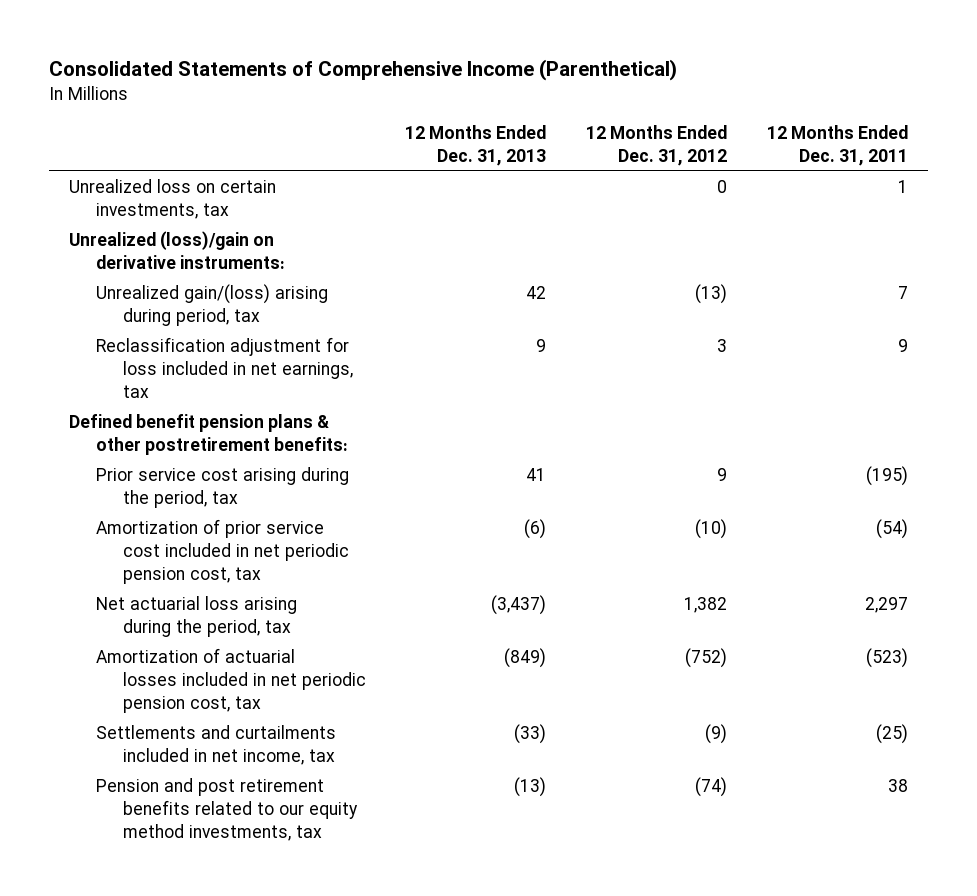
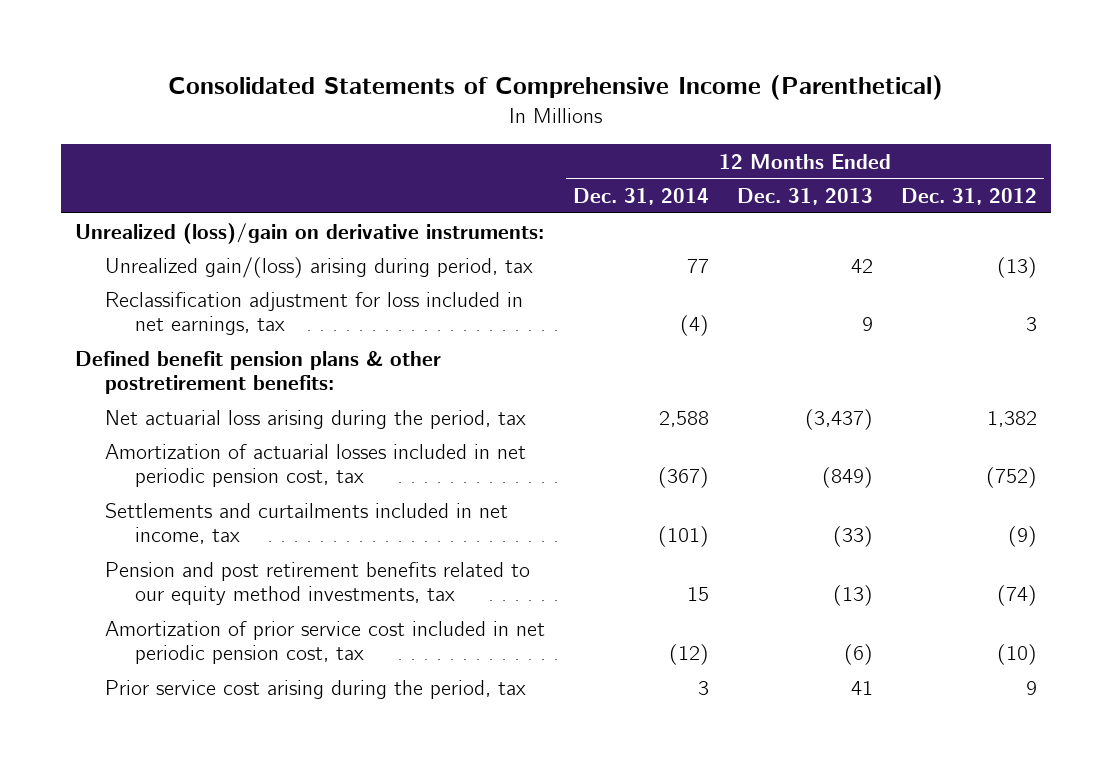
[766,125,908,167] 12 Months Ended Dec. 31, 2011 -> none
none -> [572,188,709,206] Dec. 31, 2014
[68,179,276,220] Unrealized loss on certain investments, tax -> none
[95,519,349,584] Amortization of prior service cost included in net periodic pension cost, tax -> [104,620,545,665] Amortization of prior service cost included in net periodic pension cost, tax
[95,467,349,509] Prior service cost arising during the period, tax -> [104,679,526,699] Prior service cost arising during the period, tax

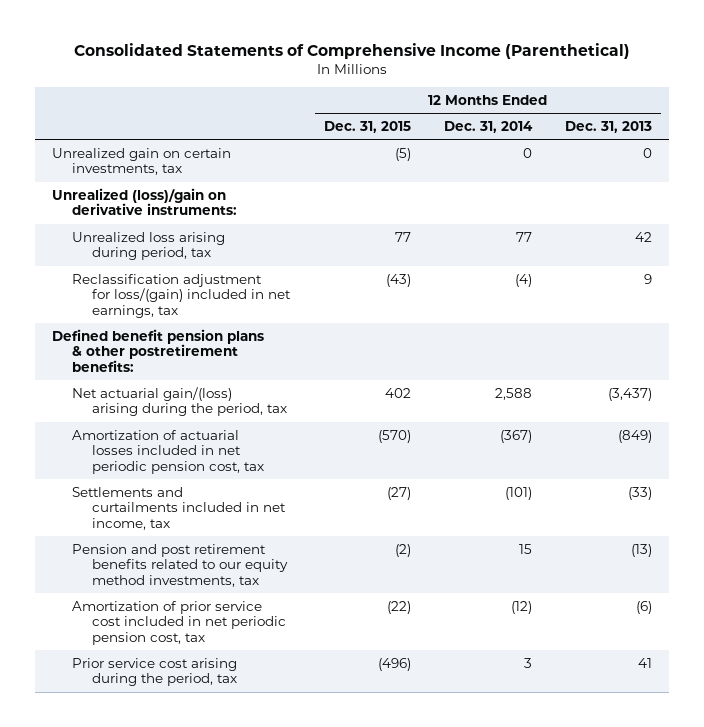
[900,188,1037,206] Dec. 31, 2012 -> none
none -> [323,121,411,134] Dec. 31, 2015
none -> [51,147,231,176] Unrealized gain on certain investments, tax
[104,256,533,278] Unrealized gain/(loss) arising during period, tax -> [72,231,226,261] Unrealized loss arising during period, tax
[104,291,523,336] Reclassification adjustment for loss included in net earnings, tax -> [72,273,292,319] Reclassification adjustment for loss/(gain) included in net earnings, tax
[104,409,526,429] Net actuarial loss arising during the period, tax -> [72,386,288,417] Net actuarial gain/(loss) arising during the period, tax

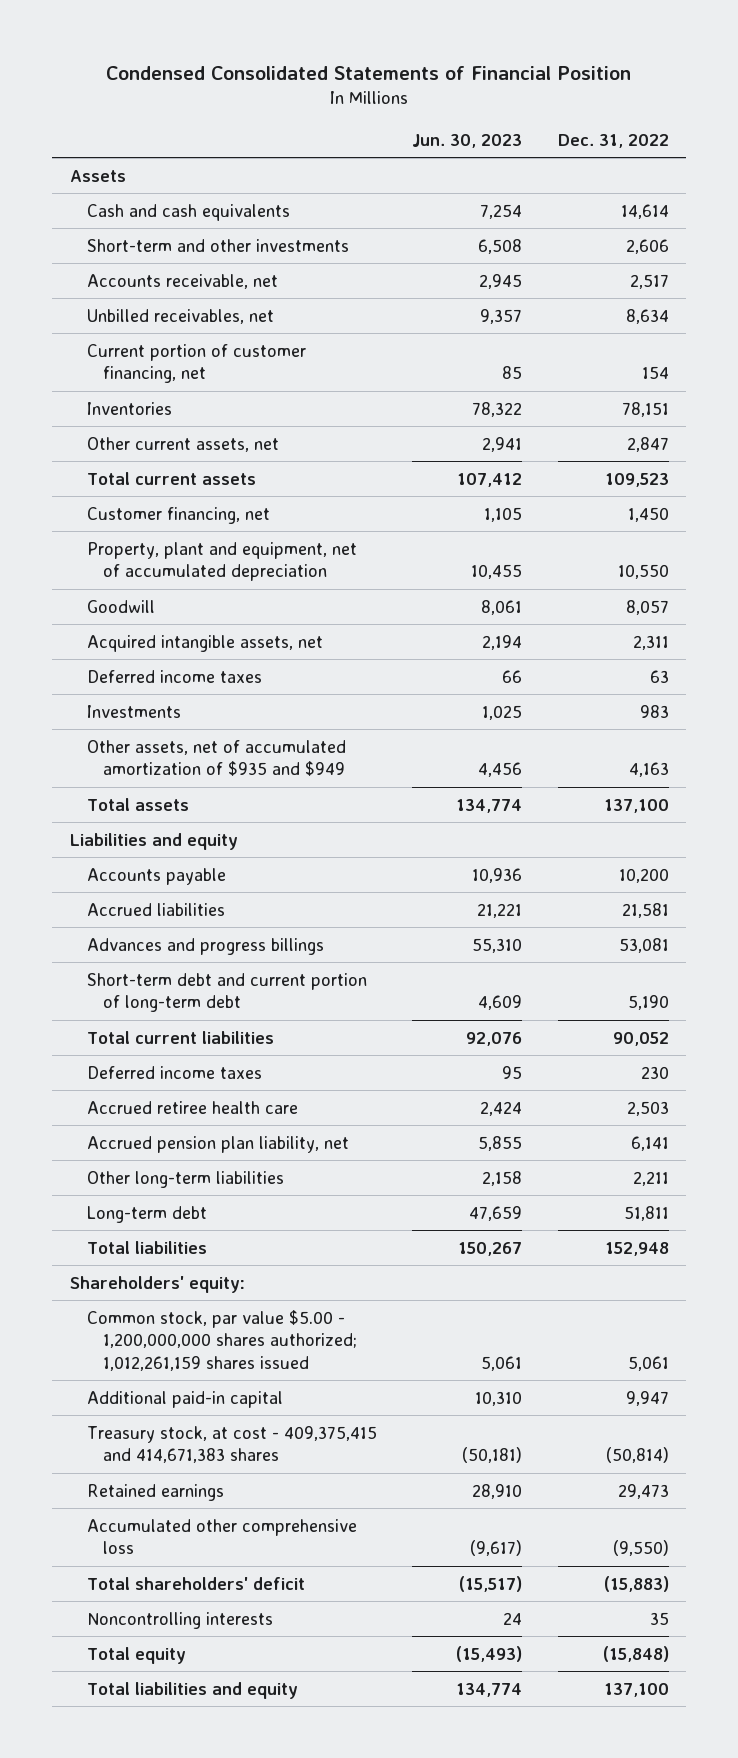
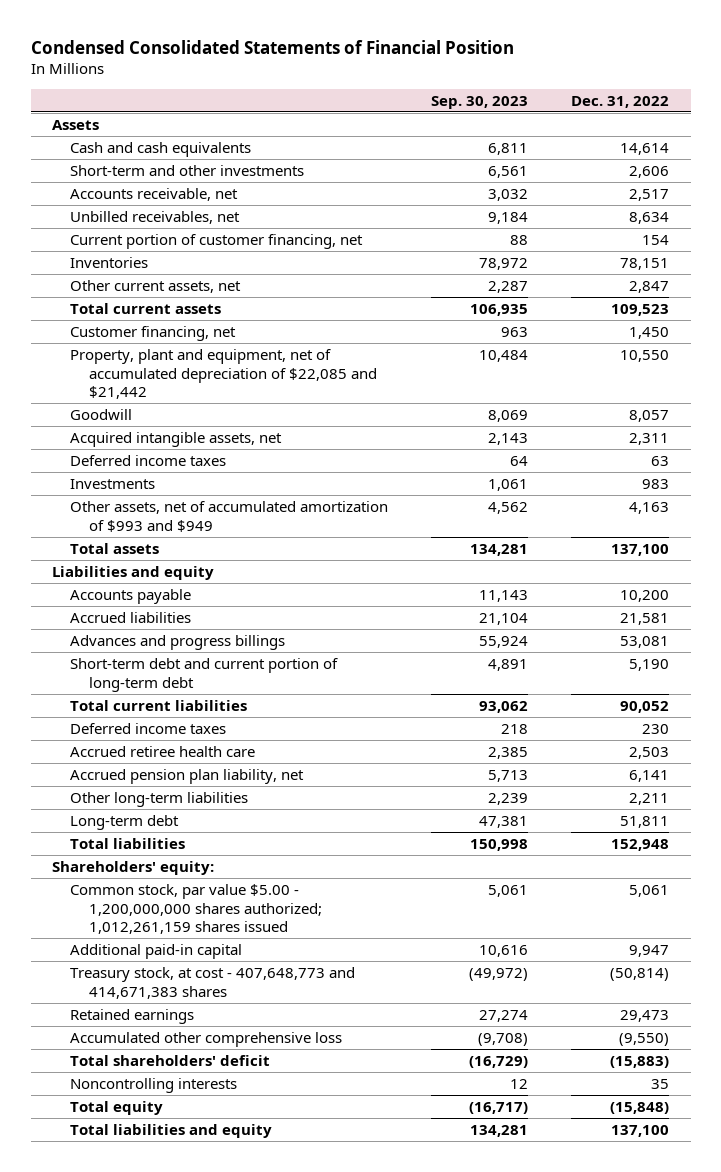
[412,133,523,148] Jun. 30, 2023 -> none
none -> [431,95,529,109] Sep. 30, 2023
[86,541,357,582] Property, plant and equipment, net of accumulated depreciation -> [70,348,377,400] Property, plant and equipment, net of accumulated depreciation of $22,085 and $21,442
[86,739,346,777] Other assets, net of accumulated amortization of $935 and $949 -> [70,500,389,532] Other assets, net of accumulated amortization of $993 and $949
[86,1425,377,1464] Treasury stock, at cost - 409,375,415 and 414,671,383 shares -> [70,966,356,999] Treasury stock, at cost - 407,648,773 and 414,671,383 shares

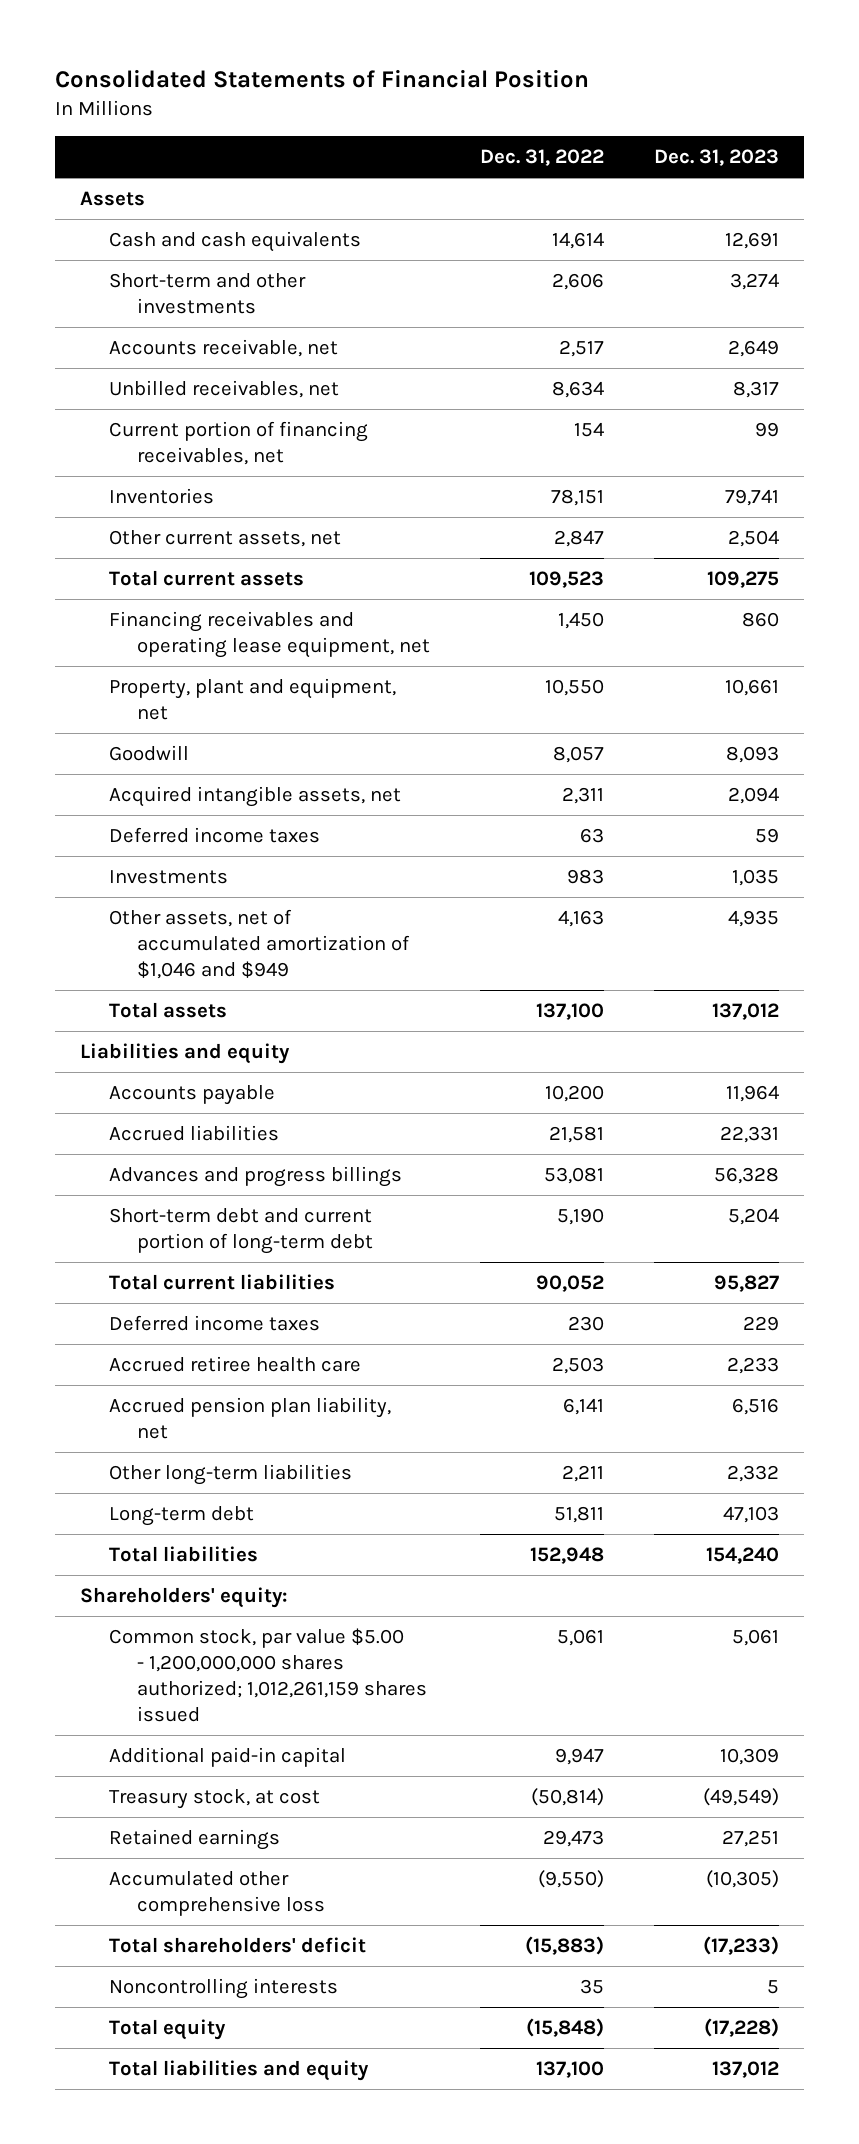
[30,39,514,54] Condensed Consolidated Statements of Financial Position -> [55,69,590,89] Consolidated Statements of Financial Position
[431,95,529,109] Sep. 30, 2023 -> none
none -> [653,149,779,167] Dec. 31, 2023
[70,233,364,249] Current portion of customer financing, net -> [108,421,368,465] Current portion of financing receivables, net
[70,325,237,341] Customer financing, net -> [108,611,430,658] Financing receivables and operating lease equipment, net
[70,348,377,400] Property, plant and equipment, net of accumulated depreciation of $22,085 and $21,442 -> [108,678,396,720] Property, plant and equipment, net
[70,500,389,532] Other assets, net of accumulated amortization of $993 and $949 -> [108,909,410,979] Other assets, net of accumulated amortization of $1,046 and $949
[70,966,356,999] Treasury stock, at cost - 407,648,773 and 414,671,383 shares -> [108,1789,320,1810] Treasury stock, at cost

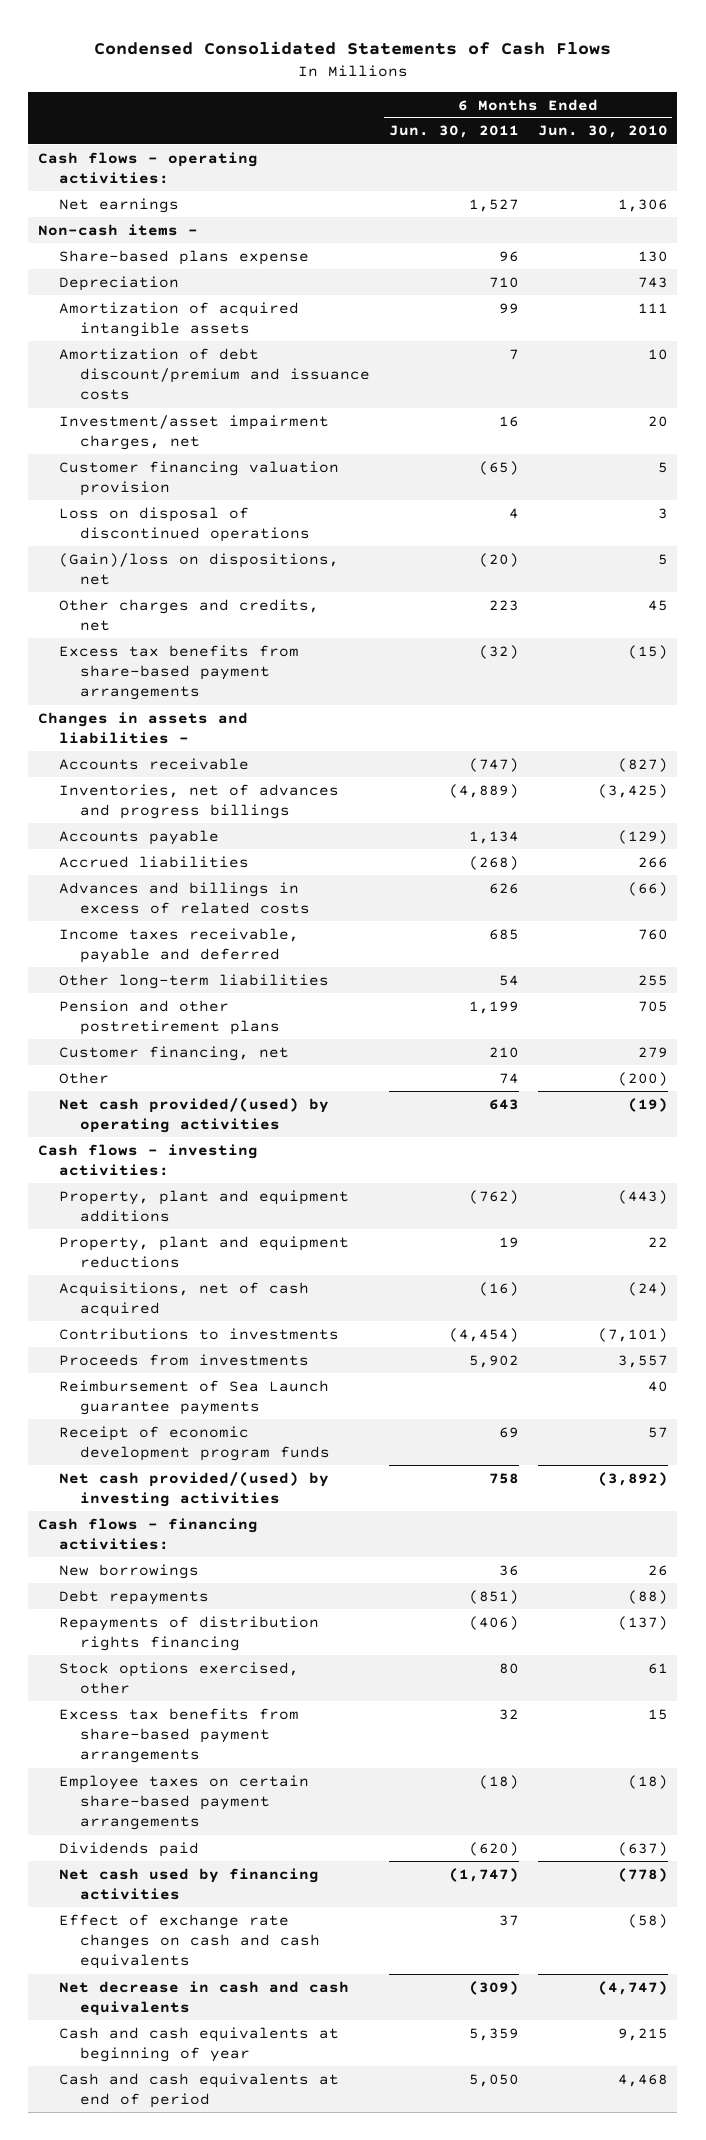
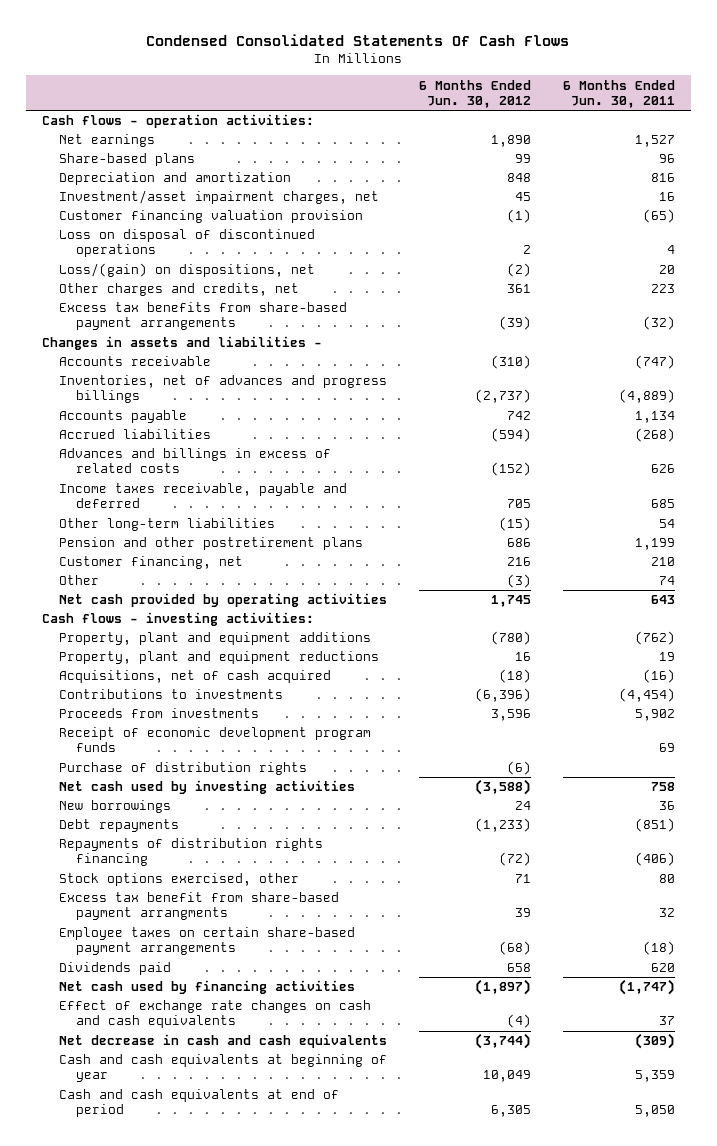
[93,40,611,55] Condensed Consolidated Statements of Cash Flows -> [146,33,570,46] Condensed Consolidated Statements Of Cash Flows
[537,125,668,139] Jun. 30, 2010 -> none
none -> [418,79,531,108] 6 Months Ended Jun. 30, 2012
[37,151,258,185] Cash flows - operating activities: -> [41,114,314,129] Cash flows - operation activities:
[37,223,198,236] Non-cash items - -> none
[58,275,179,291] Depreciation -> none
[58,301,299,338] Amortization of acquired intangible assets -> none
[58,347,370,401] Amortization of debt discount/premium and issuance costs -> none
[58,249,309,265] Share-based plans expense -> [58,153,195,167] Share-based plans
none -> [58,172,291,186] Depreciation and amortization
[58,552,339,586] (Gain)/loss on dispositions, net -> [58,263,315,278] Loss/(gain) on dispositions, net
[478,552,519,567] (20) -> [658,265,675,275] 20
[58,1097,329,1134] Net cash provided/(used) by operating activities -> [58,593,387,608] Net cash provided by operating activities
[58,1379,329,1416] Reimbursement of Sea Launch guarantee payments -> none
[37,1517,258,1551] Cash flows - financing activities: -> none
none -> [58,762,307,776] Purchase of distribution rights
[58,1471,329,1508] Net cash provided/(used) by investing activities -> [58,780,355,795] Net cash used by investing activities
[58,1707,299,1764] Excess tax benefits from share-based payment arrangements -> [58,892,339,921] Excess tax benefit from share-based payment arrangments
[468,1841,519,1856] (620) -> [650,963,675,973] 620

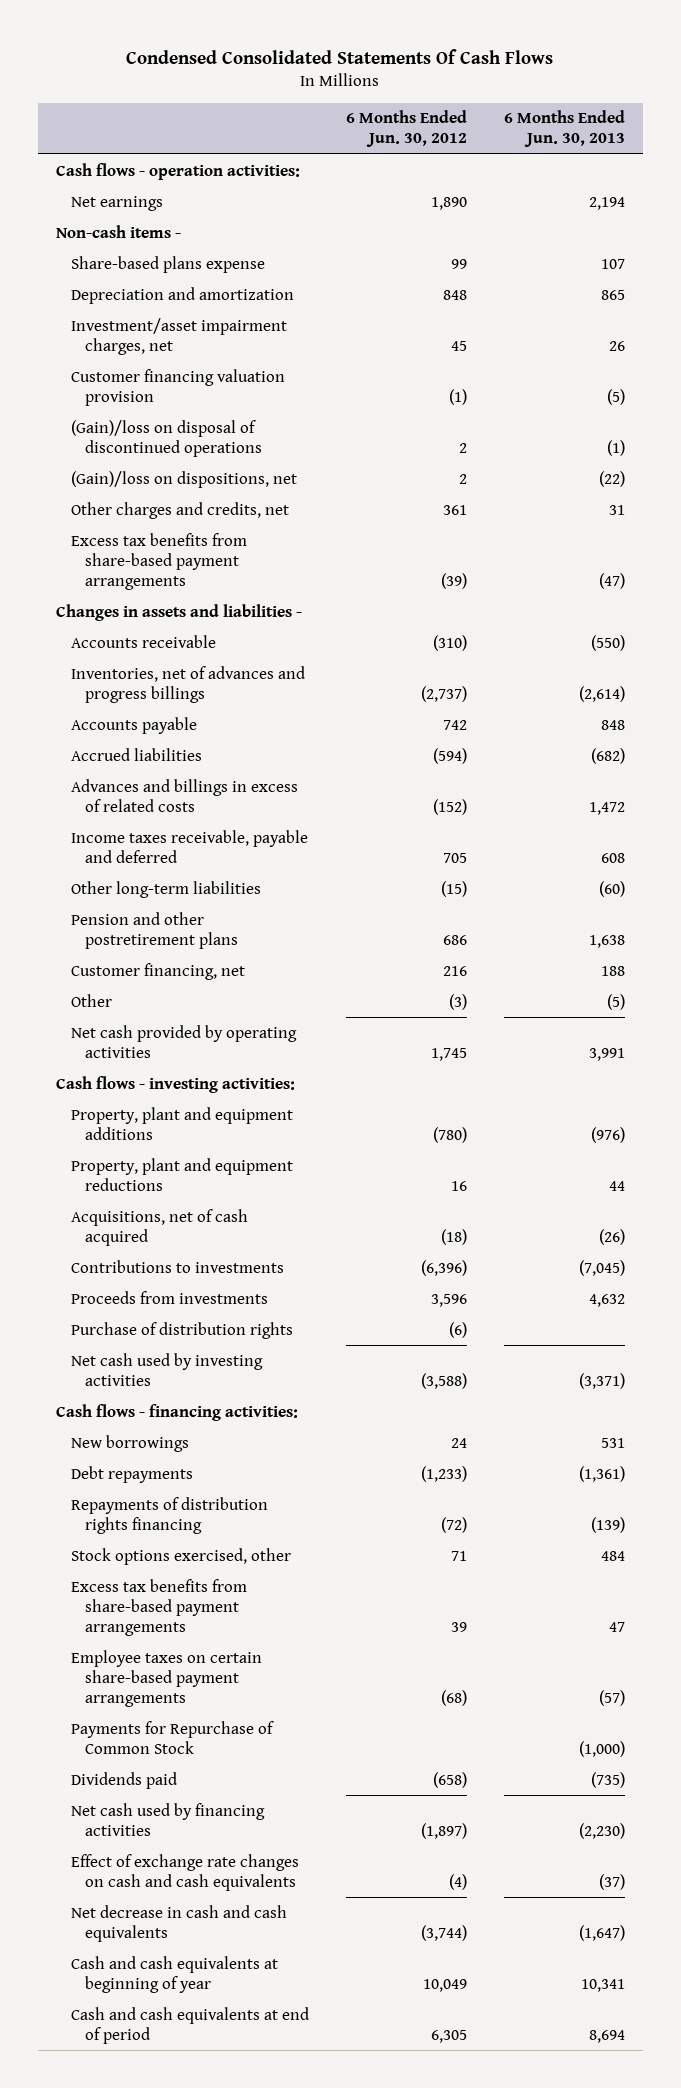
[562,79,675,108] 6 Months Ended Jun. 30, 2011 -> none
none -> [503,110,625,148] 6 Months Ended Jun. 30, 2013
none -> [56,224,182,238] Non-cash items -
[58,153,195,167] Share-based plans -> [70,255,265,273] Share-based plans expense
[58,229,315,258] Loss on disposal of discontinued operations -> [70,419,263,457] (Gain)/loss on disposal of discontinued operations
[58,263,315,278] Loss/(gain) on dispositions, net -> [70,470,297,488] (Gain)/loss on dispositions, net
[506,263,531,278] (2) -> [458,473,467,484] 2
[58,727,371,753] Receipt of economic development program funds -> none
none -> [56,1403,299,1421] Cash flows - financing activities:
[58,892,339,921] Excess tax benefit from share-based payment arrangments -> [70,1578,247,1636] Excess tax benefits from share-based payment arrangements
none -> [70,1720,274,1754] Payments for Repurchase of Common Stock
[506,963,531,973] 658 -> [432,1771,467,1788] (658)

